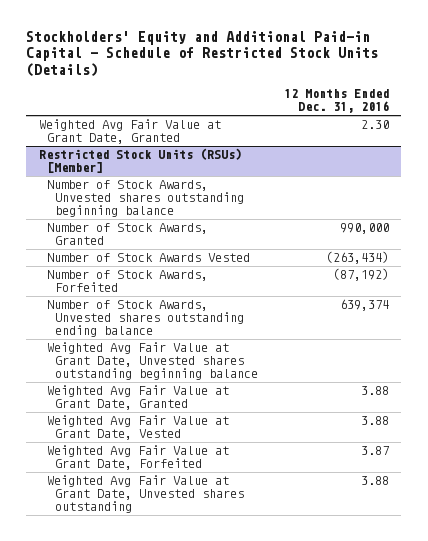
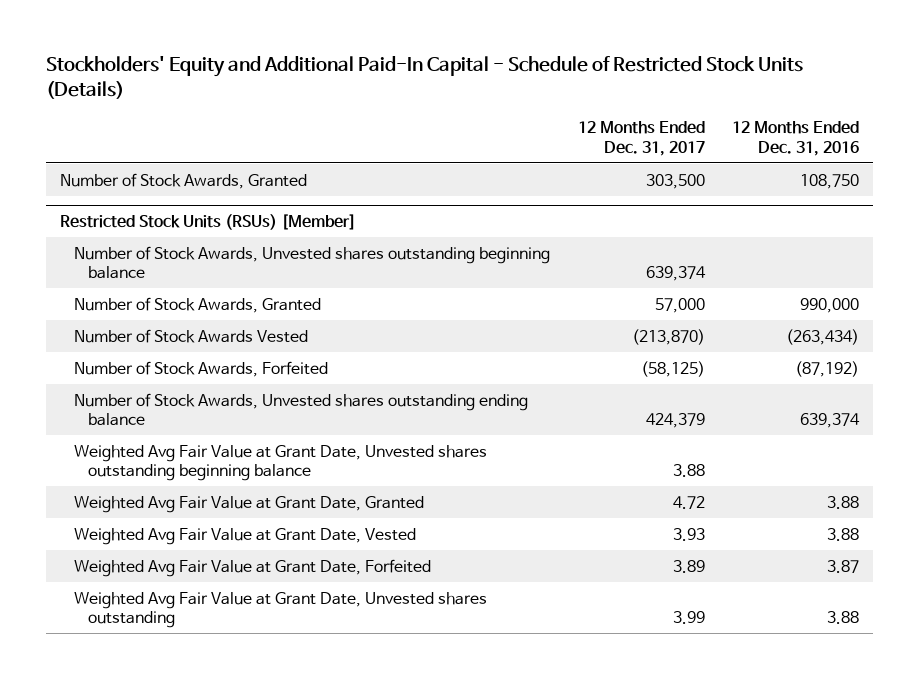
[26,31,379,77] Stockholders' Equity and Additional Paid-in Capital - Schedule of Restricted Stock Units (Details) -> [46,56,804,99] Stockholders' Equity and Additional Paid-In Capital - Schedule of Restricted Stock Units (Details)
none -> [577,121,705,156] 12 Months Ended Dec. 31, 2017
[38,119,221,145] Weighted Avg Fair Value at Grant Date, Granted -> none
none -> [60,172,308,189] Number of Stock Awards, Granted

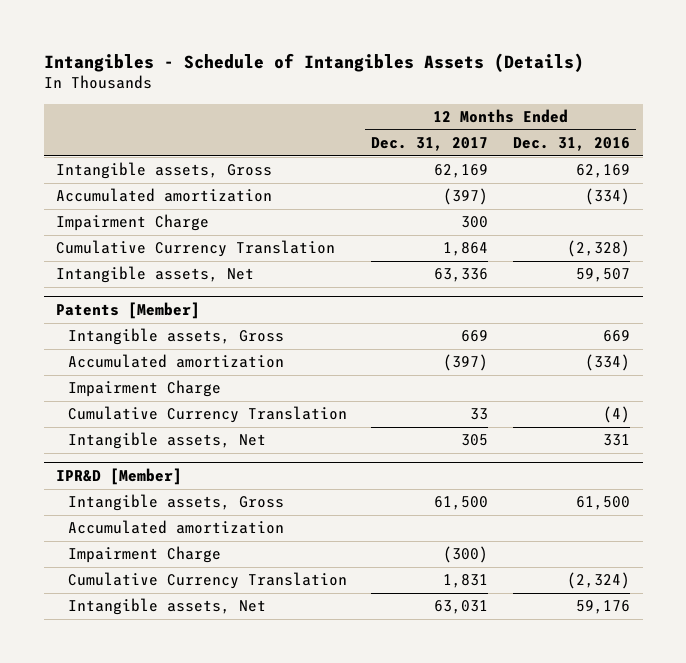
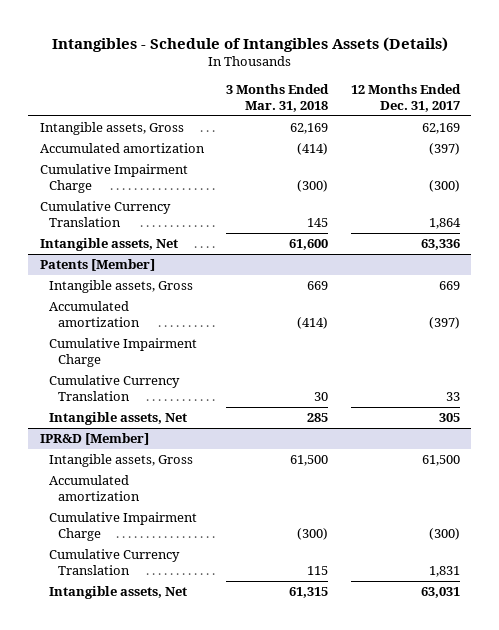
[513,137,631,152] Dec. 31, 2016 -> none
none -> [226,84,330,113] 3 Months Ended Mar. 31, 2018
[56,214,210,232] Impairment Charge -> [39,164,188,193] Cumulative Impairment Charge
[461,216,489,229] 300 -> [428,179,460,192] (300)
[67,380,221,398] Impairment Charge -> [49,338,198,367] Cumulative Impairment Charge
[67,546,221,564] Impairment Charge -> [49,512,198,541] Cumulative Impairment Charge

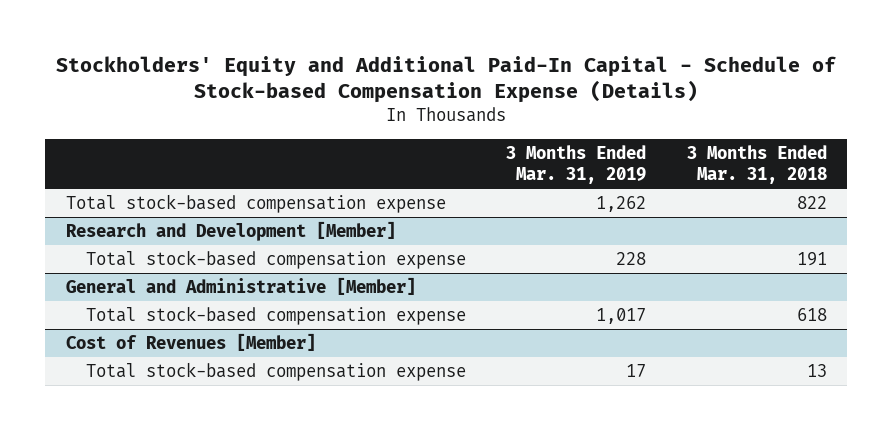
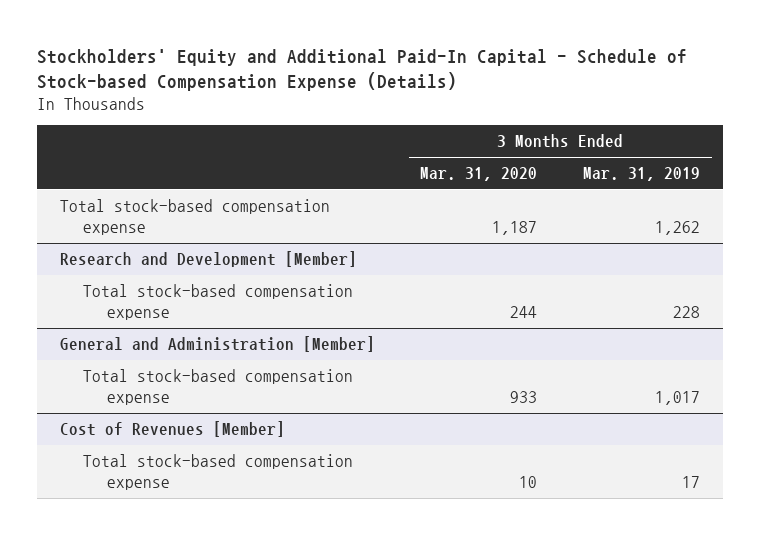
[686,144,827,184] 3 Months Ended Mar. 31, 2018 -> none
none -> [420,167,538,182] Mar. 31, 2020
[65,276,416,295] General and Administrative [Member] -> [59,336,375,353] General and Administration [Member]

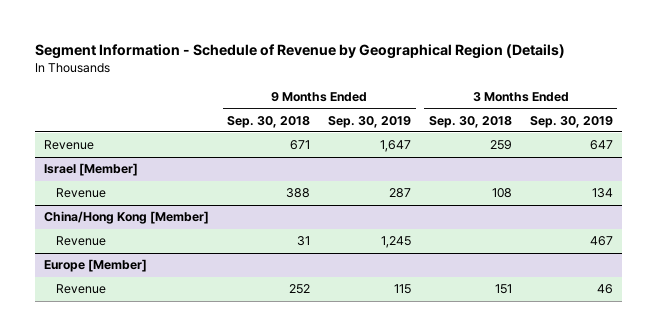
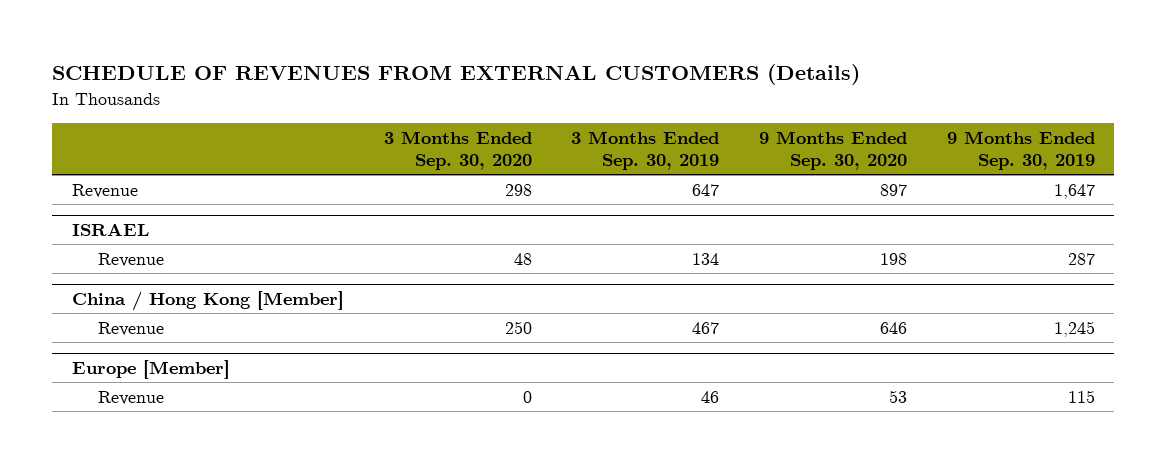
[35,44,566,60] Segment Information - Schedule of Revenue by Geographical Region (Details) -> [51,64,860,86] SCHEDULE OF REVENUES FROM EXTERNAL CUSTOMERS (Details)
[227,115,311,128] Sep. 30, 2018 -> none
[428,115,512,128] Sep. 30, 2018 -> none
none -> [383,130,532,170] 3 Months Ended Sep. 30, 2020
none -> [758,130,907,170] 9 Months Ended Sep. 30, 2020
[44,163,139,177] Israel [Member] -> [71,222,149,236] ISRAEL
[44,211,210,225] China/Hong Kong [Member] -> [71,290,344,311] China / Hong Kong [Member]

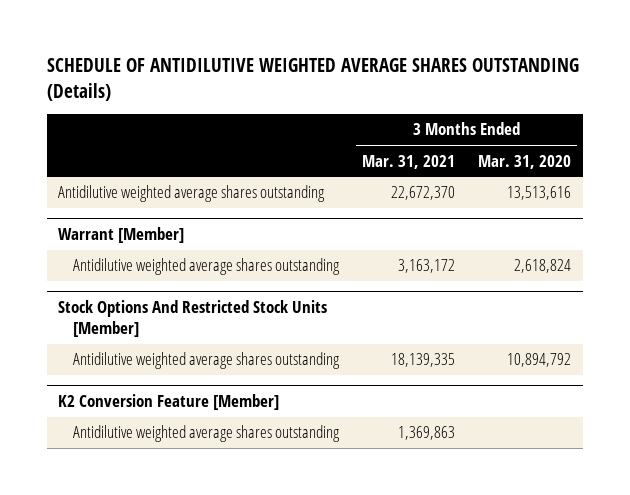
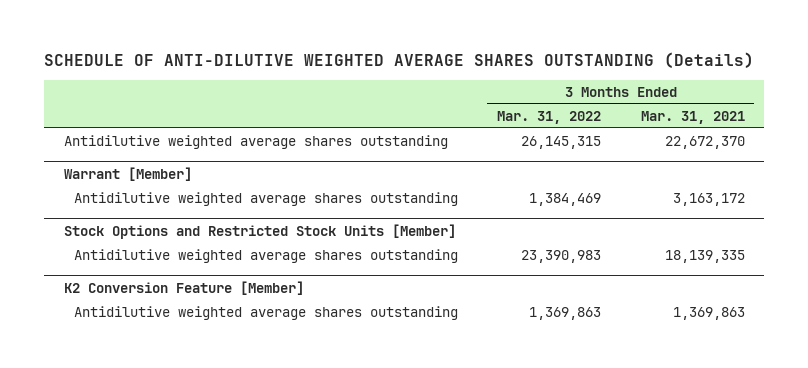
[46,58,579,101] SCHEDULE OF ANTIDILUTIVE WEIGHTED AVERAGE SHARES OUTSTANDING (Details) -> [43,51,754,68] SCHEDULE OF ANTI-DILUTIVE WEIGHTED AVERAGE SHARES OUTSTANDING (Details)
[478,154,572,169] Mar. 31, 2020 -> none
none -> [497,110,602,124] Mar. 31, 2022
[58,300,328,338] Stock Options And Restricted Stock Units [Member] -> [63,223,456,239] Stock Options and Restricted Stock Units [Member]

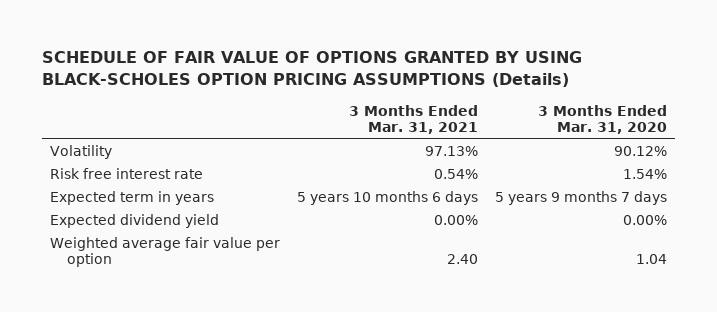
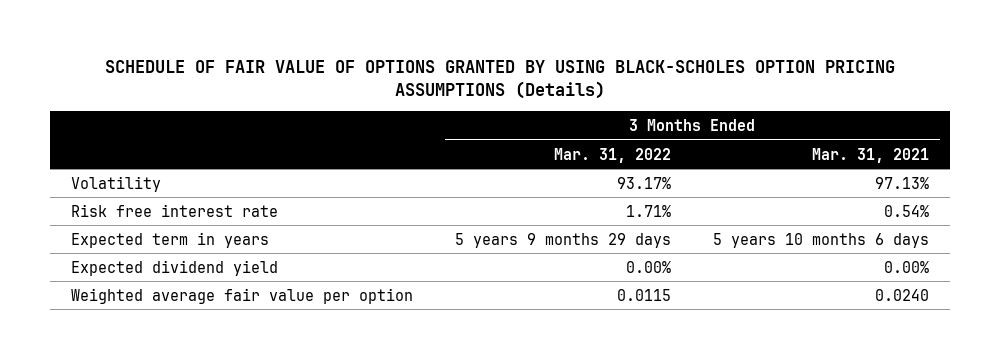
[537,104,667,134] 3 Months Ended Mar. 31, 2020 -> none
none -> [554,147,672,163] Mar. 31, 2022
[447,253,479,264] 2.40 -> [875,288,930,301] 0.0240

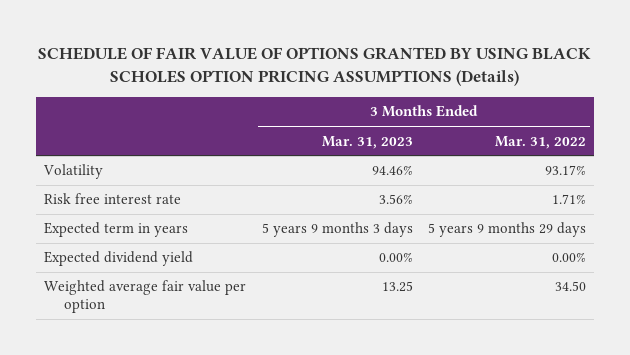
[105,60,896,100] SCHEDULE OF FAIR VALUE OF OPTIONS GRANTED BY USING BLACK-SCHOLES OPTION PRICING ASSUMPTIONS (Details) -> [38,47,592,86] SCHEDULE OF FAIR VALUE OF OPTIONS GRANTED BY USING BLACK SCHOLES OPTION PRICING ASSUMPTIONS (Details)
[812,147,930,163] Mar. 31, 2021 -> none
none -> [321,135,413,149] Mar. 31, 2023
[617,288,672,301] 0.0115 -> [555,281,587,292] 34.50

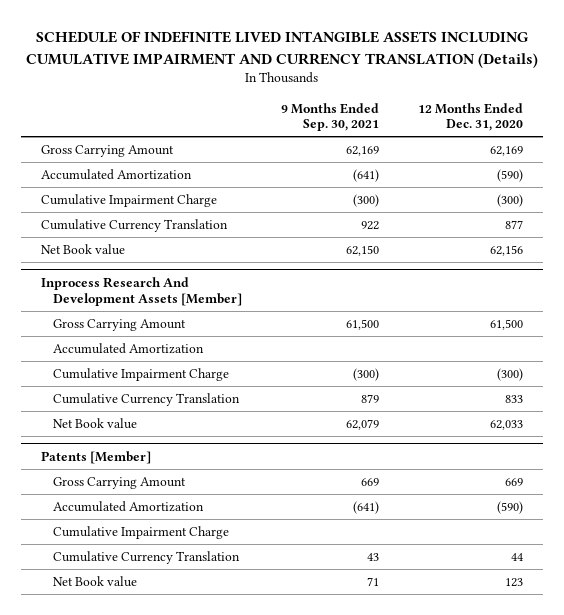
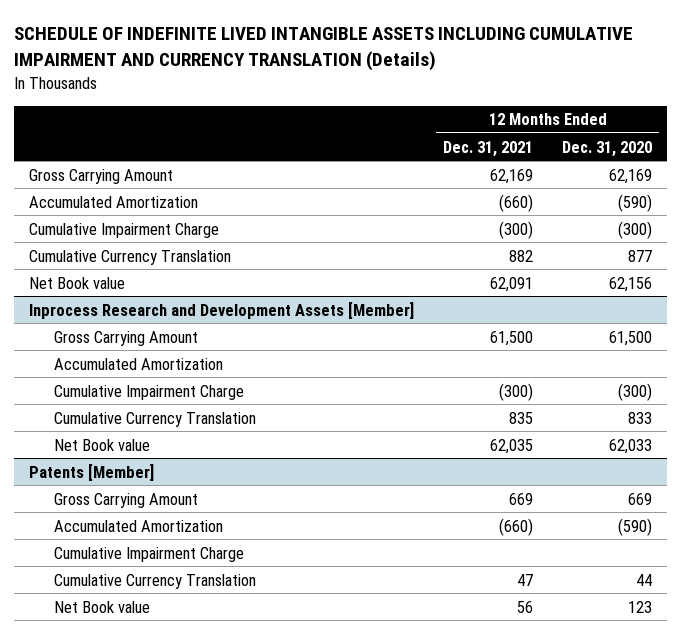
[280,102,379,132] 9 Months Ended Sep. 30, 2021 -> none
none -> [443,140,534,157] Dec. 31, 2021
[40,276,242,306] Inprocess Research And Development Assets [Member] -> [28,301,414,319] Inprocess Research and Development Assets [Member]

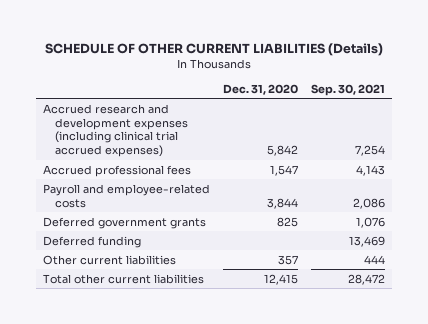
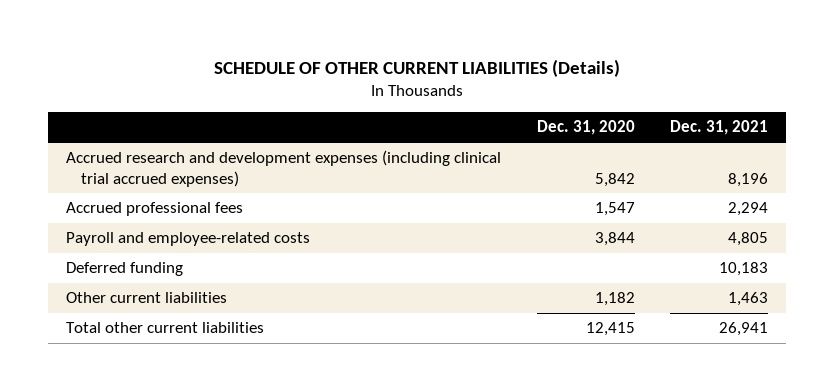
[311,83,386,96] Sep. 30, 2021 -> none
none -> [670,120,769,136] Dec. 31, 2021
[42,216,206,229] Deferred government grants -> none
[278,254,299,265] 357 -> [594,292,635,307] 1,182

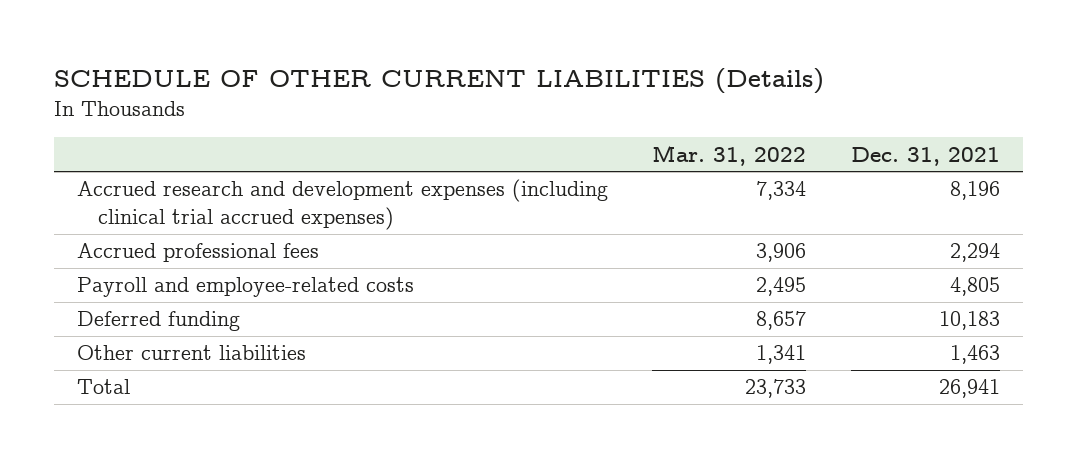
[536,120,635,136] Dec. 31, 2020 -> none
none -> [652,144,807,166] Mar. 31, 2022
[66,322,265,334] Total other current liabilities -> [76,379,130,395] Total

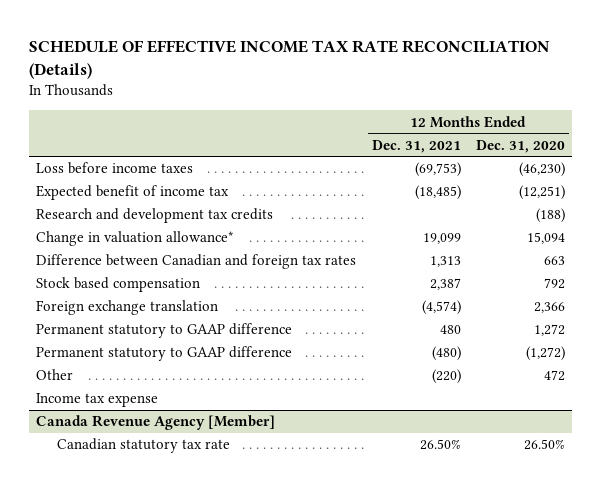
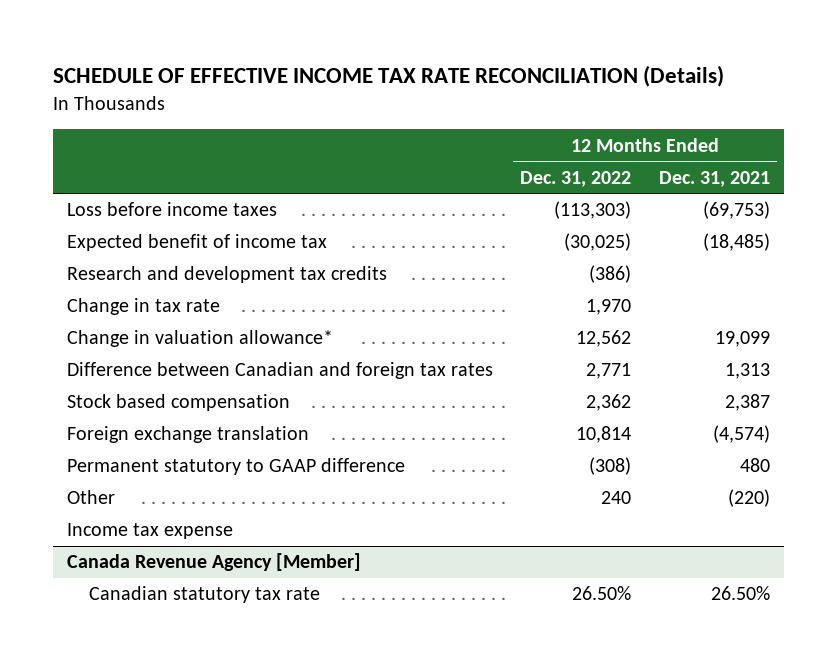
[475,139,565,153] Dec. 31, 2020 -> none
none -> [520,170,632,187] Dec. 31, 2022
none -> [66,298,220,316] Change in tax rate
[36,346,293,362] Permanent statutory to GAAP difference -> none

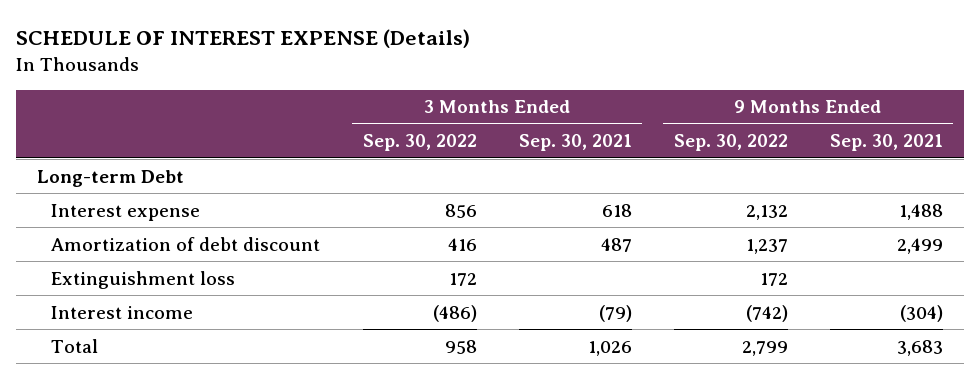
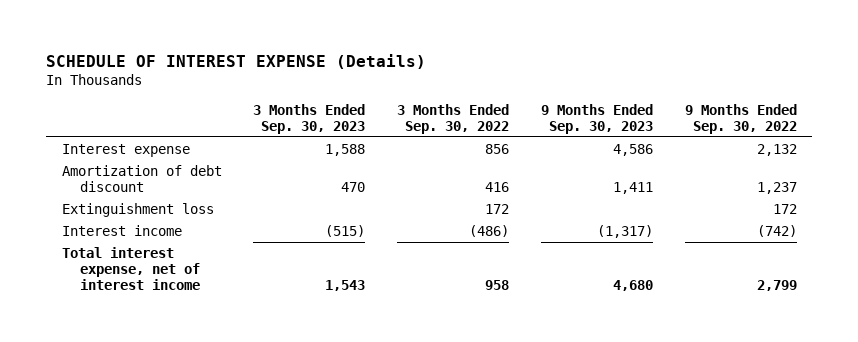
[518,134,632,152] Sep. 30, 2021 -> none
[829,134,943,152] Sep. 30, 2021 -> none
none -> [253,103,366,134] 3 Months Ended Sep. 30, 2023
none -> [540,103,653,134] 9 Months Ended Sep. 30, 2023
[36,169,184,187] Long-term Debt -> none
[51,338,99,353] Total -> [61,246,201,291] Total interest expense, net of interest income

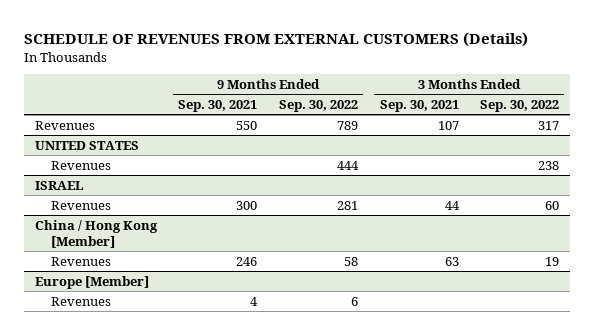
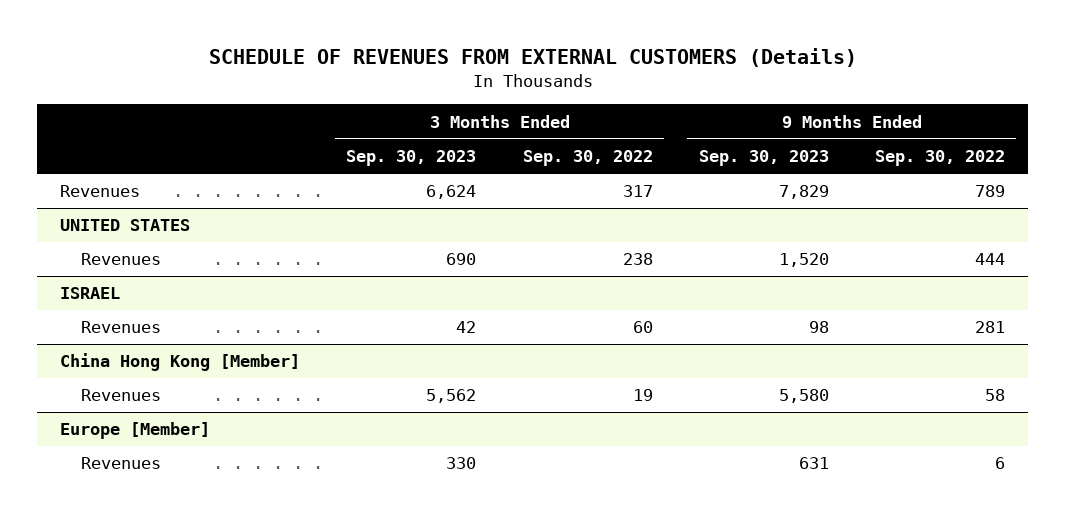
[178,100,258,113] Sep. 30, 2021 -> none
[379,100,459,113] Sep. 30, 2021 -> none
none -> [346,150,477,167] Sep. 30, 2023
none -> [698,150,829,167] Sep. 30, 2023
[34,219,158,248] China / Hong Kong [Member] -> [60,353,301,372] China Hong Kong [Member]

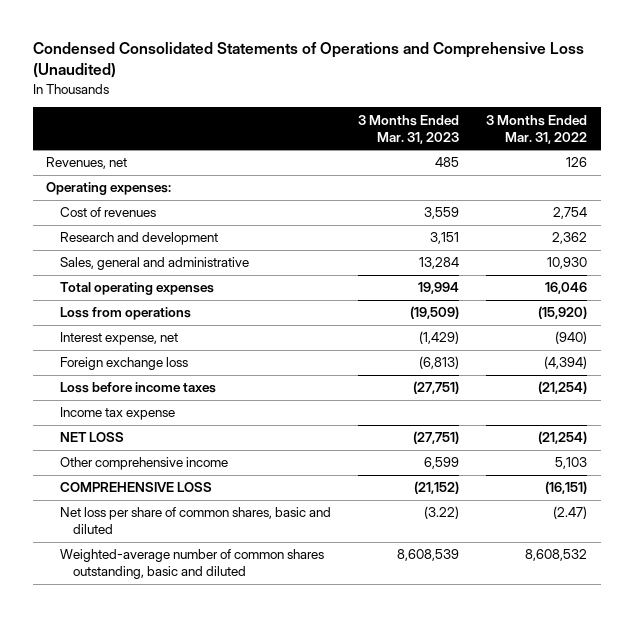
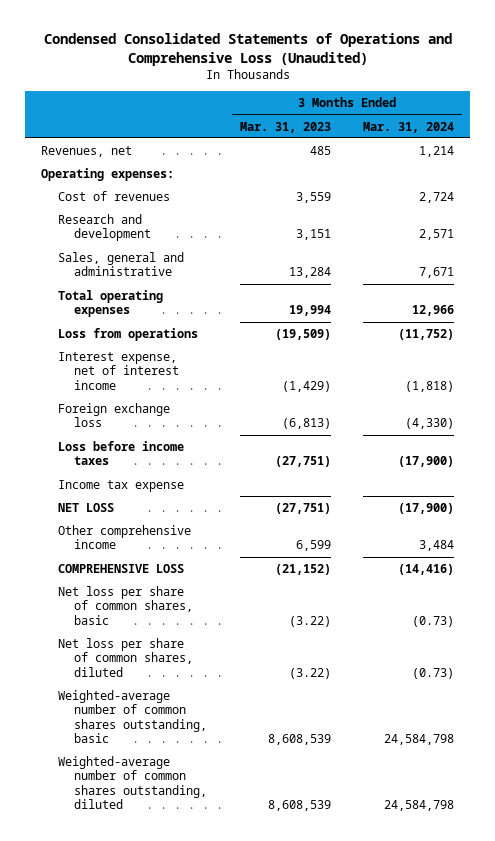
[486,114,588,144] 3 Months Ended Mar. 31, 2022 -> none
none -> [362,121,454,133] Mar. 31, 2024
[59,332,178,346] Interest expense, net -> [57,352,180,390] Interest expense, net of interest income
[59,507,331,535] Net loss per share of common shares, basic and diluted -> [57,586,194,625] Net loss per share of common shares, basic
none -> [57,638,194,677] Net loss per share of common shares, diluted
[59,549,324,580] Weighted-average number of common shares outstanding, basic and diluted -> [57,690,208,743] Weighted-average number of common shares outstanding, basic
none -> [57,756,208,809] Weighted-average number of common shares outstanding, diluted

